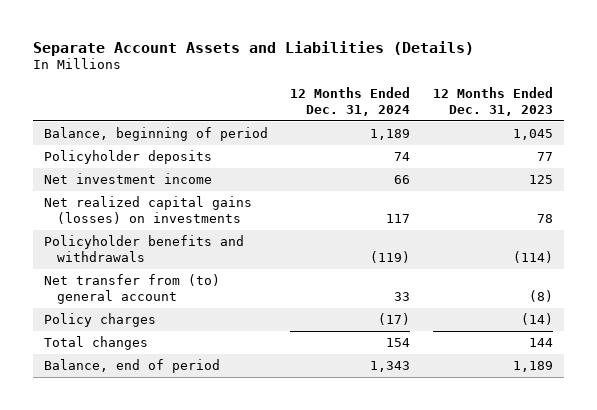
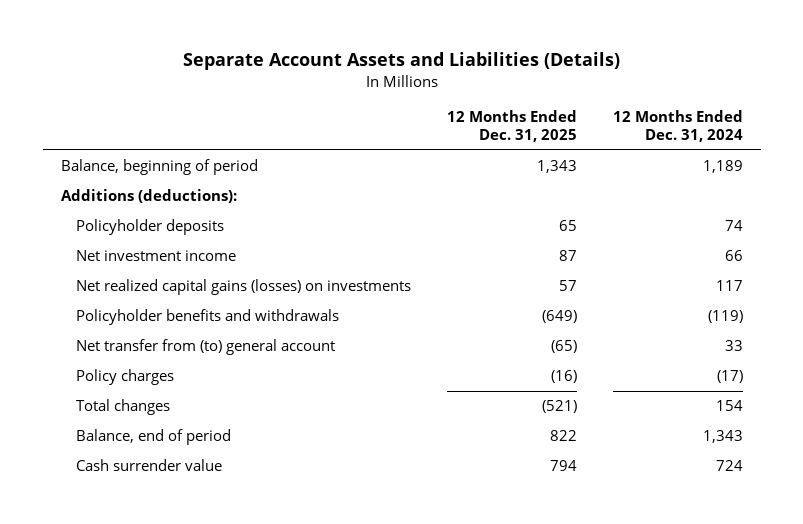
[432,86,553,116] 12 Months Ended Dec. 31, 2023 -> none
none -> [447,109,578,142] 12 Months Ended Dec. 31, 2025
none -> [60,189,237,204] Additions (deductions):
none -> [76,459,223,472] Cash surrender value

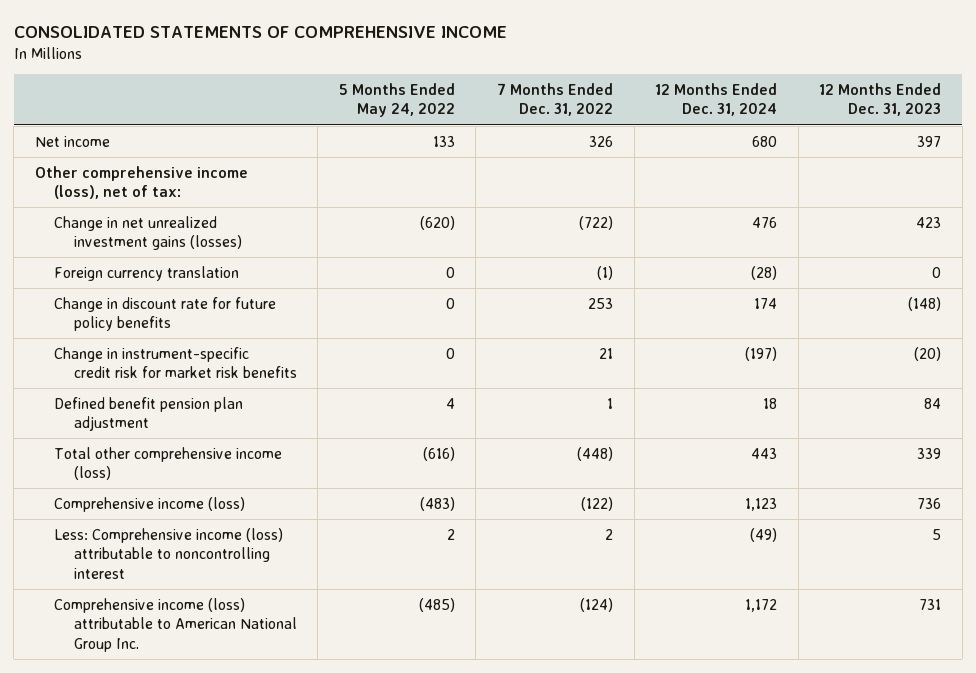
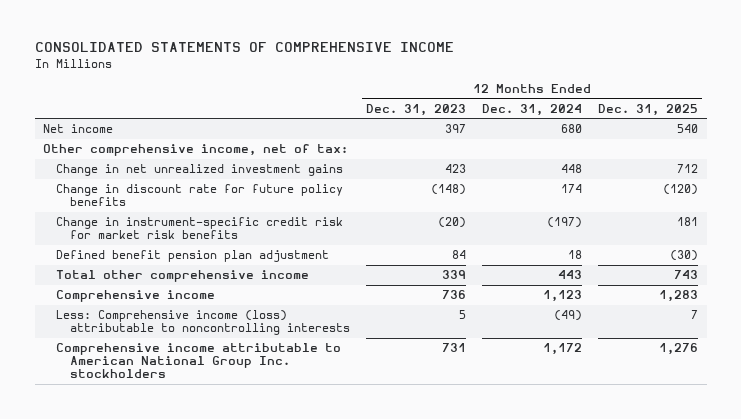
[338,82,455,118] 5 Months Ended May 24, 2022 -> none
[496,82,613,117] 7 Months Ended Dec. 31, 2022 -> none
none -> [598,103,699,116] Dec. 31, 2025
[54,265,240,281] Foreign currency translation -> none
[34,165,248,200] Other comprehensive income (loss), net of tax: -> [42,144,348,157] Other comprehensive income, net of tax:
[54,215,242,251] Change in net unrealized investment gains (losses) -> [56,164,344,177] Change in net unrealized investment gains
[752,216,778,228] 476 -> [561,164,583,174] 448
[54,446,283,481] Total other comprehensive income (loss) -> [56,270,310,283] Total other comprehensive income
[54,496,246,512] Comprehensive income (loss) -> [56,290,216,303] Comprehensive income
[54,527,284,579] Less: Comprehensive income (loss) attributable to noncontrolling interest -> [56,310,350,336] Less: Comprehensive income (loss) attributable to noncontrolling interests
[54,597,297,652] Comprehensive income (loss) attributable to American National Group Inc. -> [56,343,342,379] Comprehensive income attributable to American National Group Inc. stockholders

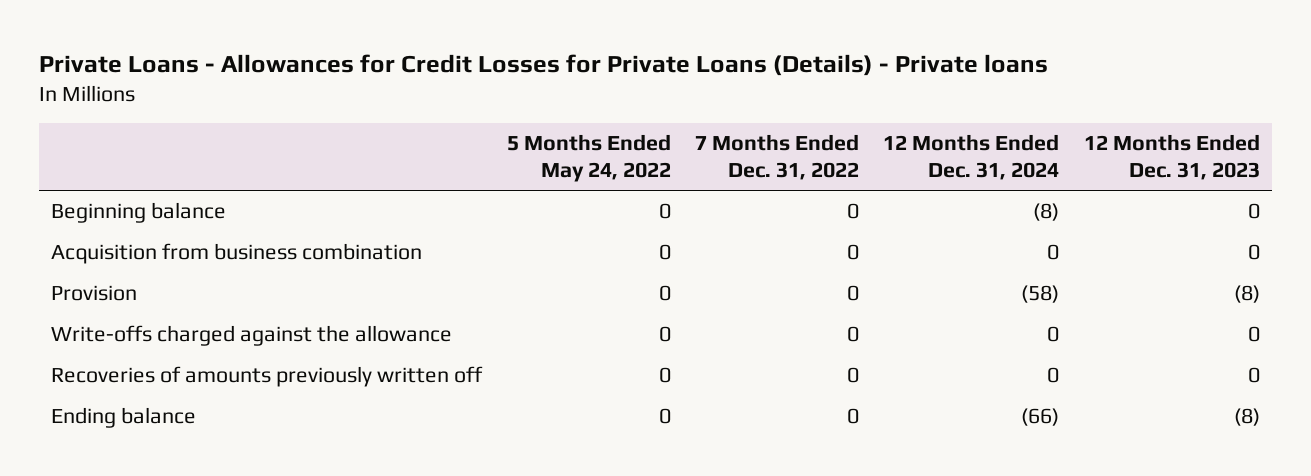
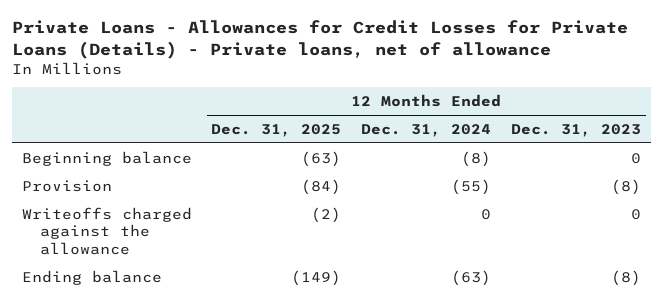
[38,54,1048,77] Private Loans - Allowances for Credit Losses for Private Loans (Details) - Private loans -> [11,20,628,59] Private Loans - Allowances for Credit Losses for Private Loans (Details) - Private loans, net of allowance
[506,133,671,182] 5 Months Ended May 24, 2022 -> none
[694,133,859,180] 7 Months Ended Dec. 31, 2022 -> none
none -> [211,123,342,137] Dec. 31, 2025
[51,243,423,265] Acquisition from business combination -> none
[51,366,484,388] Recoveries of amounts previously written off -> none
[1021,285,1060,304] (58) -> [451,178,492,195] (55)
[51,325,453,347] Write-offs charged against the allowance -> [21,206,192,255] Writeoffs charged against the allowance
[1021,408,1060,427] (66) -> [451,269,492,286] (63)

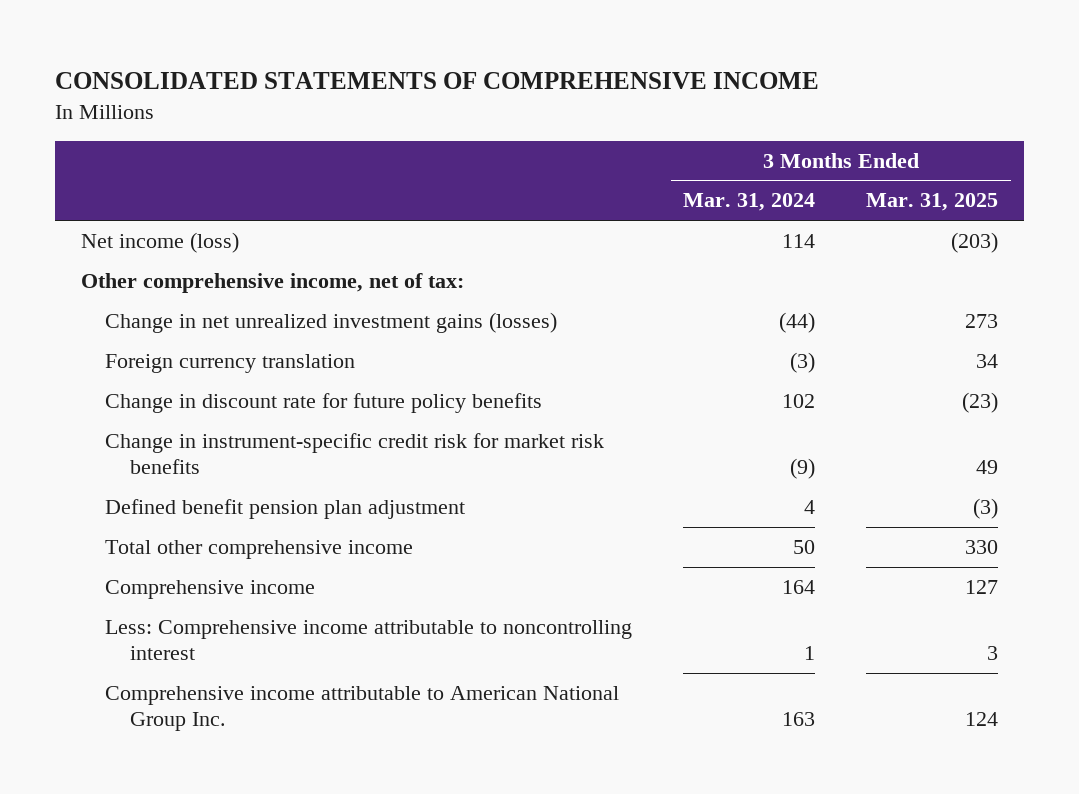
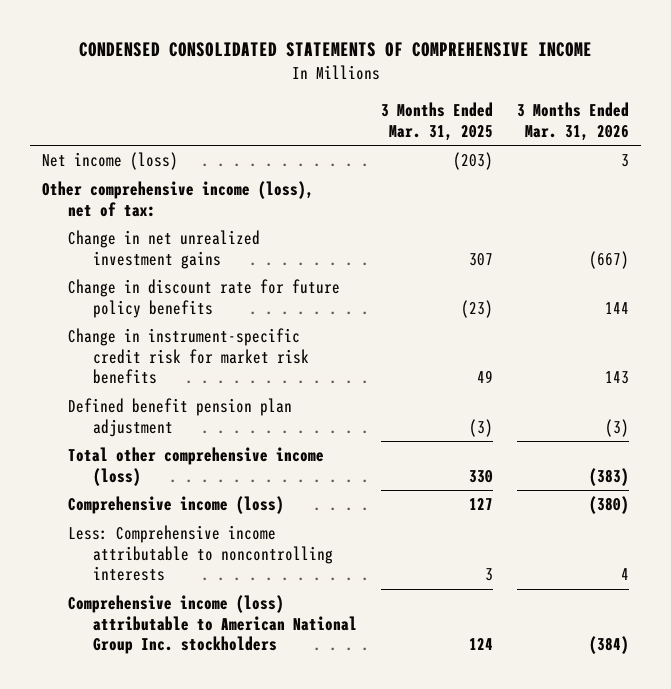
[55,72,820,90] CONSOLIDATED STATEMENTS OF COMPREHENSIVE INCOME -> [78,42,592,58] CONDENSED CONSOLIDATED STATEMENTS OF COMPREHENSIVE INCOME
[683,193,816,212] Mar. 31, 2024 -> none
none -> [516,102,629,141] 3 Months Ended Mar. 31, 2026
[105,353,356,373] Foreign currency translation -> none
[80,272,464,293] Other comprehensive income, net of tax: -> [42,181,315,217] Other comprehensive income (loss), net of tax:
[105,311,558,333] Change in net unrealized investment gains (losses) -> [67,230,260,269] Change in net unrealized investment gains
[965,313,999,328] 273 -> [468,252,493,266] 307
[105,539,414,559] Total other comprehensive income -> [67,447,324,486] Total other comprehensive income (loss)
[105,579,316,599] Comprehensive income -> [67,496,284,515] Comprehensive income (loss)
[105,619,633,661] Less: Comprehensive income attributable to noncontrolling interest -> [67,525,333,582] Less: Comprehensive income attributable to noncontrolling interests
[105,685,620,732] Comprehensive income attributable to American National Group Inc. -> [67,595,357,655] Comprehensive income (loss) attributable to American National Group Inc. stockholders

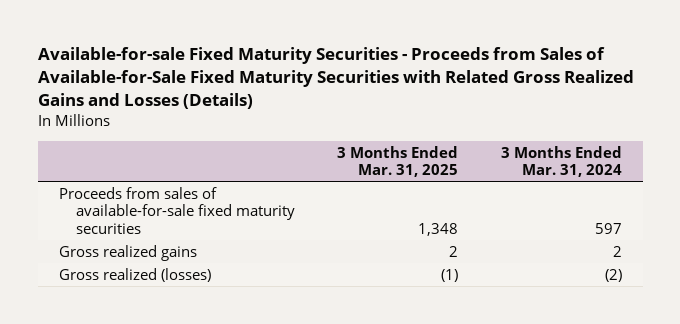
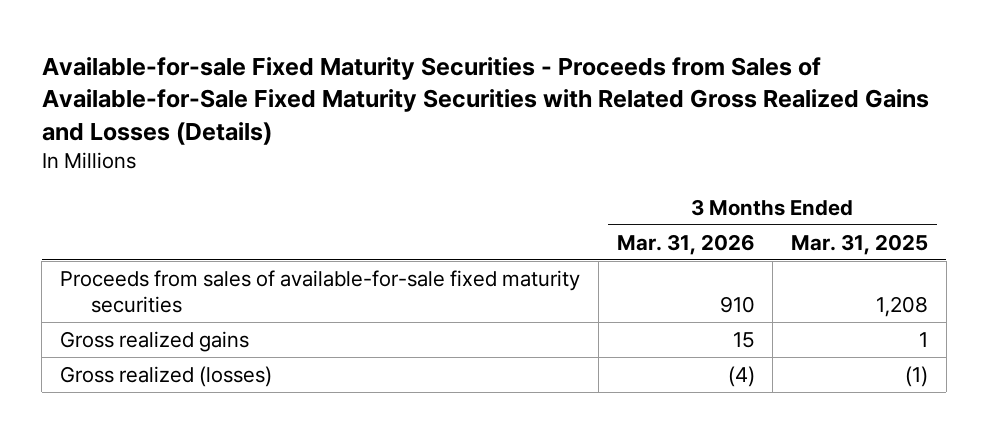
[500,145,622,177] 3 Months Ended Mar. 31, 2024 -> none
none -> [616,233,755,255] Mar. 31, 2026
[418,222,459,236] 1,348 -> [876,295,929,317] 1,208
[449,245,459,257] 2 -> [919,332,929,348] 1

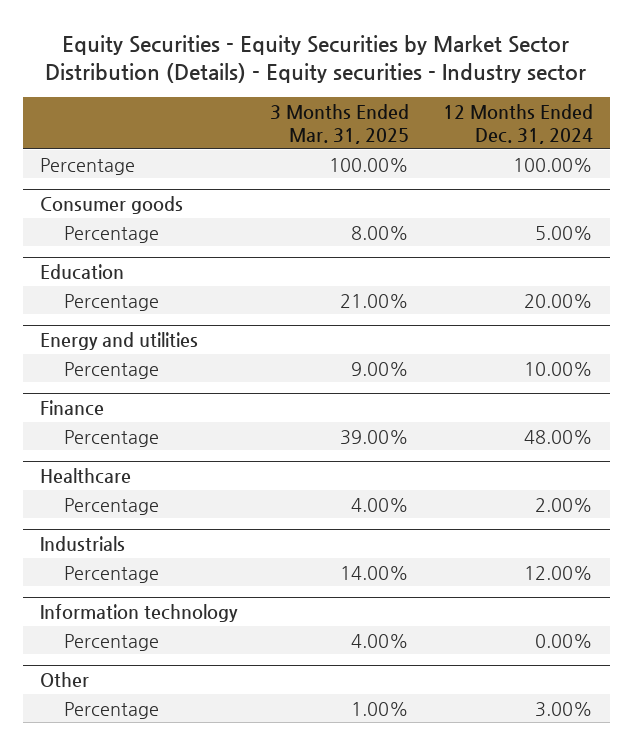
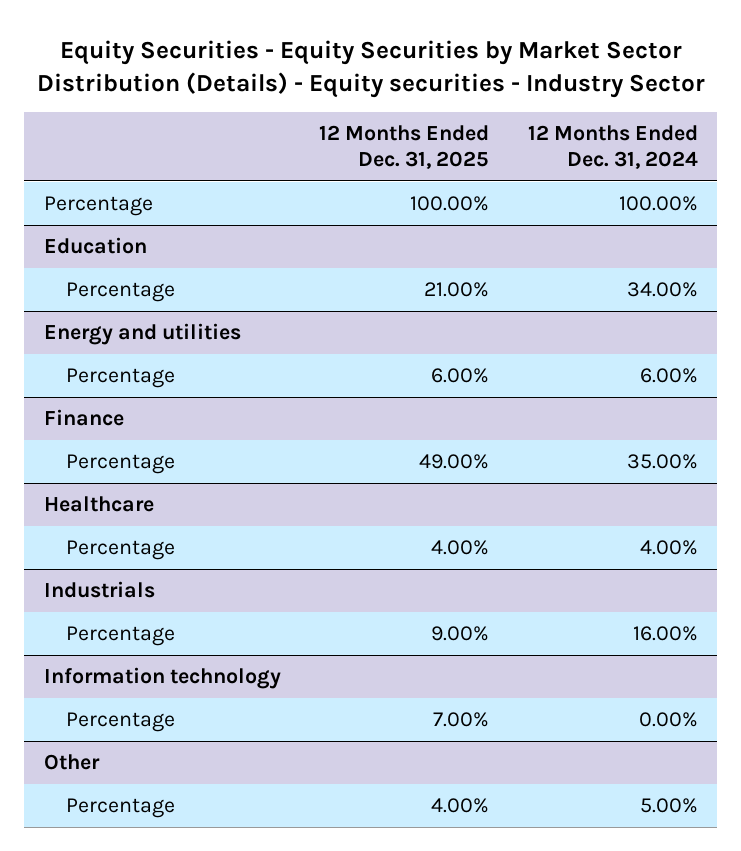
[45,35,587,84] Equity Securities - Equity Securities by Market Sector Distribution (Details) - Equity securities - Industry sector -> [36,39,705,98] Equity Securities - Equity Securities by Market Sector Distribution (Details) - Equity securities - Industry Sector
[270,103,410,145] 3 Months Ended Mar. 31, 2025 -> none
none -> [319,125,490,169] 12 Months Ended Dec. 31, 2025
[39,196,183,215] Consumer goods -> none
[63,225,159,243] Percentage -> none
[523,293,593,308] 20.00% -> [626,282,698,298] 34.00%
[523,361,593,376] 10.00% -> [639,368,698,384] 6.00%
[523,429,593,444] 48.00% -> [626,454,698,470] 35.00%
[534,497,593,512] 2.00% -> [639,540,698,556] 4.00%
[523,565,593,580] 12.00% -> [632,626,698,642] 16.00%
[534,701,593,717] 3.00% -> [639,798,698,814] 5.00%

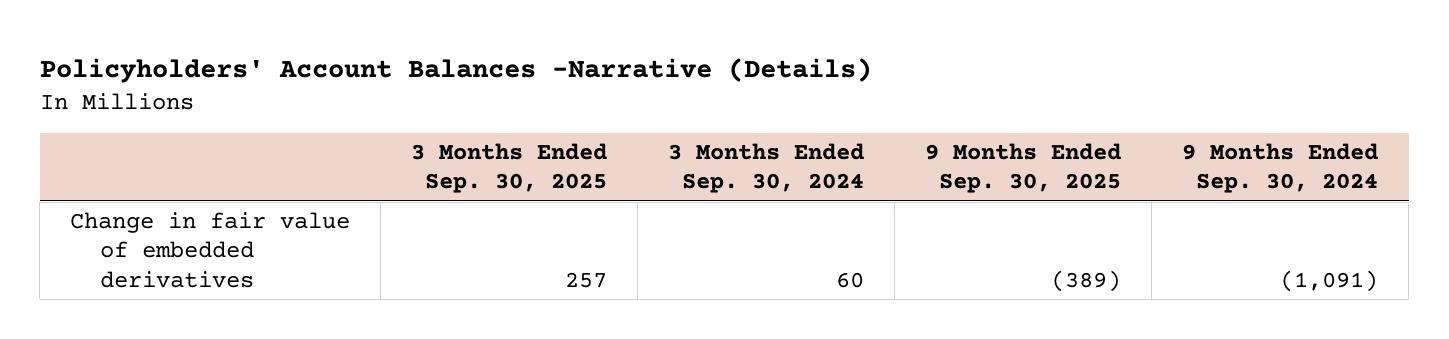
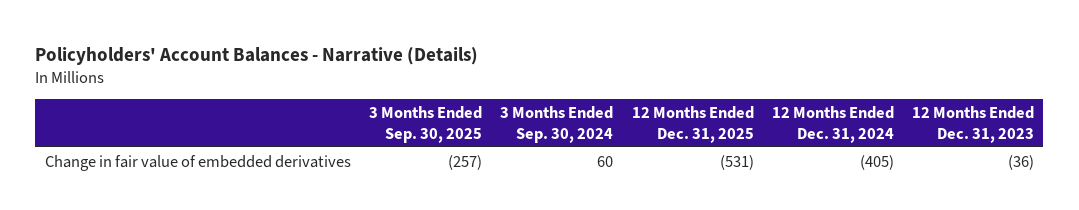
[39,57,872,83] Policyholders' Account Balances -Narrative (Details) -> [35,46,479,65] Policyholders' Account Balances - Narrative (Details)
[925,143,1122,194] 9 Months Ended Sep. 30, 2025 -> none
[1182,143,1379,194] 9 Months Ended Sep. 30, 2024 -> none
none -> [631,105,754,143] 12 Months Ended Dec. 31, 2025
none -> [771,105,894,143] 12 Months Ended Dec. 31, 2024
none -> [912,105,1035,143] 12 Months Ended Dec. 31, 2023
[565,271,608,288] 257 -> [447,154,482,170] (257)

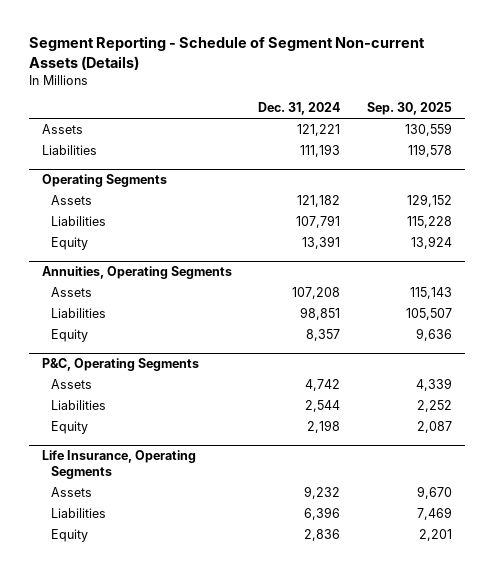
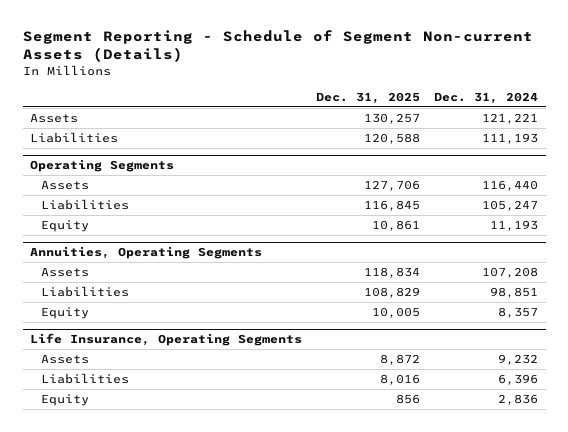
[367,102,453,116] Sep. 30, 2025 -> none
none -> [316,91,421,104] Dec. 31, 2025
[297,194,341,207] 121,182 -> [482,180,539,192] 116,440
[296,214,341,228] 107,791 -> [482,200,539,212] 105,247
[302,235,341,249] 13,391 -> [490,220,539,232] 11,193
[41,357,199,371] P&C, Operating Segments -> none
[51,378,93,389] Assets -> none
[51,399,107,410] Liabilities -> none
[51,420,89,434] Equity -> none

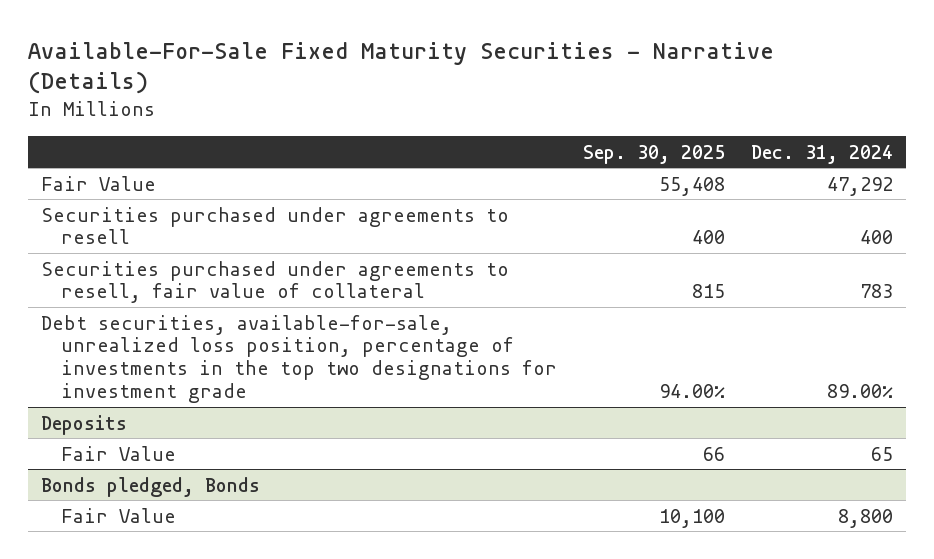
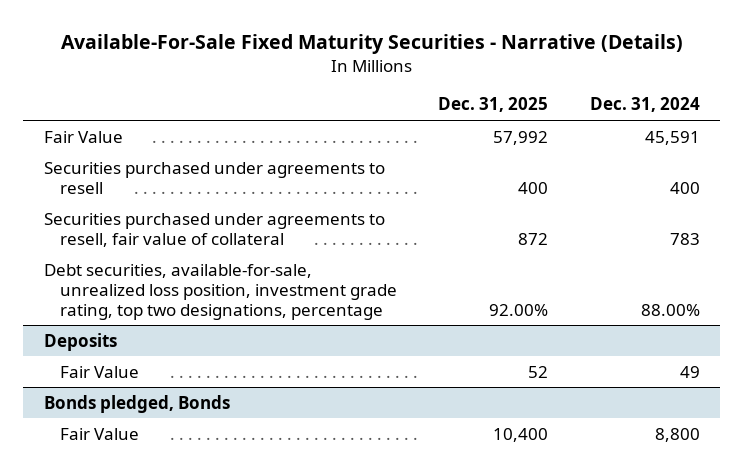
[583,144,726,164] Sep. 30, 2025 -> none
none -> [438,97,549,113] Dec. 31, 2025
[827,176,894,196] 47,292 -> [644,130,700,145] 45,591
[40,314,558,404] Debt securities, available-for-sale, unrealized loss position, percentage of investments in the top two designations for investment grade -> [43,263,398,320] Debt securities, available-for-sale, unrealized loss position, investment grade rating, top two designations, percentage
[827,384,894,399] 89.00% -> [640,303,700,316] 88.00%
[871,446,894,461] 65 -> [679,365,700,378] 49

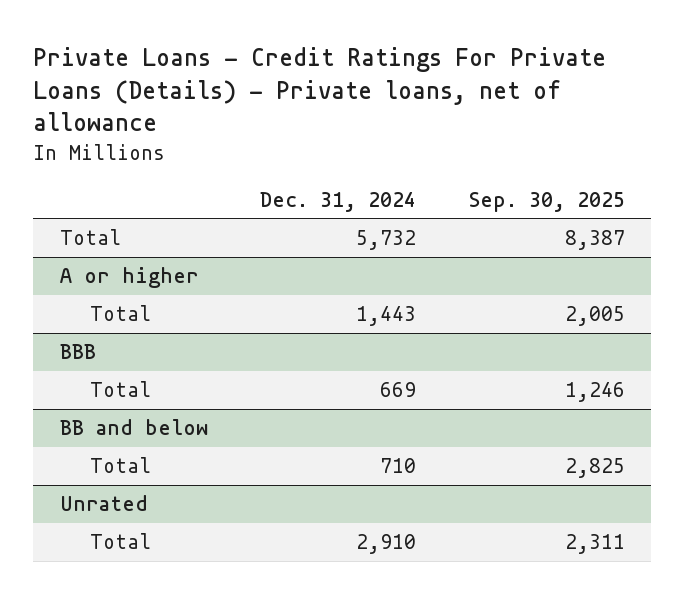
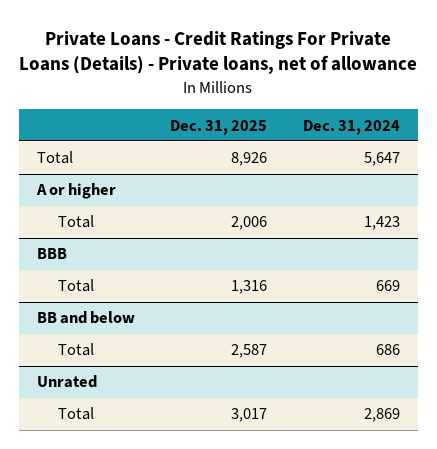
[468,191,625,212] Sep. 30, 2025 -> none
none -> [170,119,268,135] Dec. 31, 2025
[356,230,417,251] 5,732 -> [363,152,400,167] 5,647
[356,306,417,327] 1,443 -> [363,216,400,231] 1,423
[380,458,417,474] 710 -> [375,344,400,356] 686
[356,534,417,555] 2,910 -> [363,408,400,423] 2,869

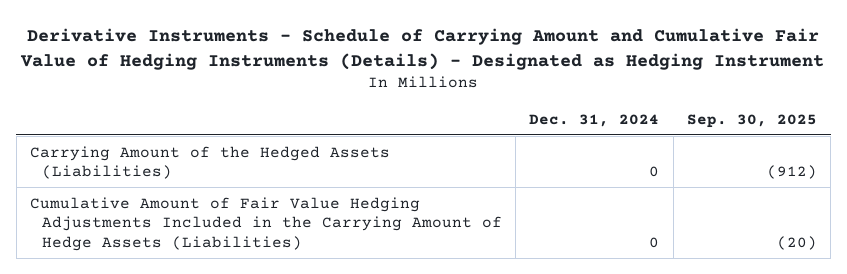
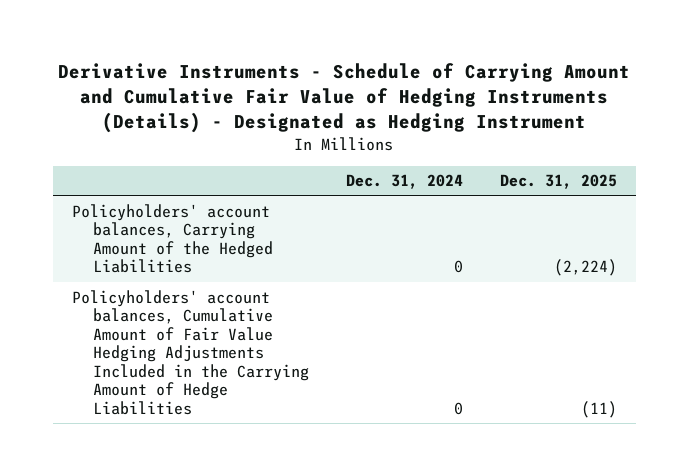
[686,113,817,128] Sep. 30, 2025 -> none
none -> [500,174,618,190] Dec. 31, 2025
[30,145,391,180] Carrying Amount of the Hedged Assets (Liabilities) -> [71,203,273,274] Policyholders' account balances, Carrying Amount of the Hedged Liabilities
[30,196,502,251] Cumulative Amount of Fair Value Hedging Adjustments Included in the Carrying Amount of Hedge Assets (Liabilities) -> [71,289,309,415] Policyholders' account balances, Cumulative Amount of Fair Value Hedging Adjustments Included in the Carrying Amount of Hedge Liabilities

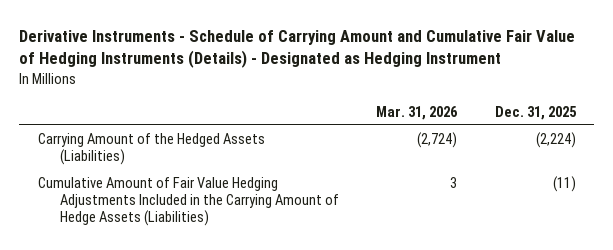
[345,174,463,190] Dec. 31, 2024 -> none
none -> [376,105,459,120] Mar. 31, 2026
[71,203,273,274] Policyholders' account balances, Carrying Amount of the Hedged Liabilities -> [37,133,265,166] Carrying Amount of the Hedged Assets (Liabilities)
[71,289,309,415] Policyholders' account balances, Cumulative Amount of Fair Value Hedging Adjustments Included in the Carrying Amount of Hedge Liabilities -> [37,177,340,227] Cumulative Amount of Fair Value Hedging Adjustments Included in the Carrying Amount of Hedge Assets (Liabilities)

